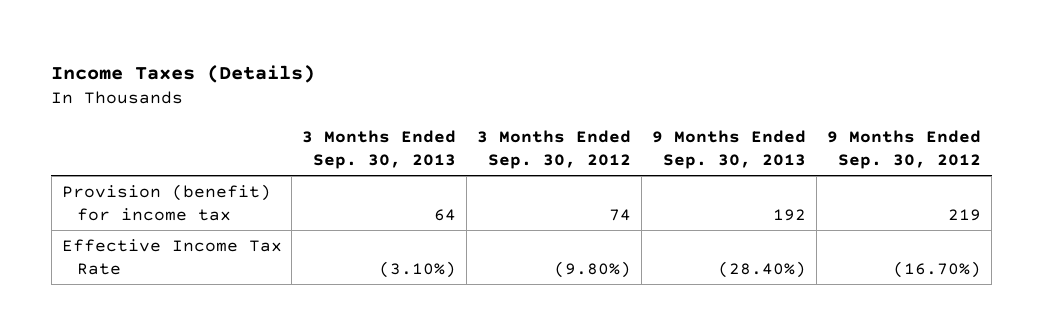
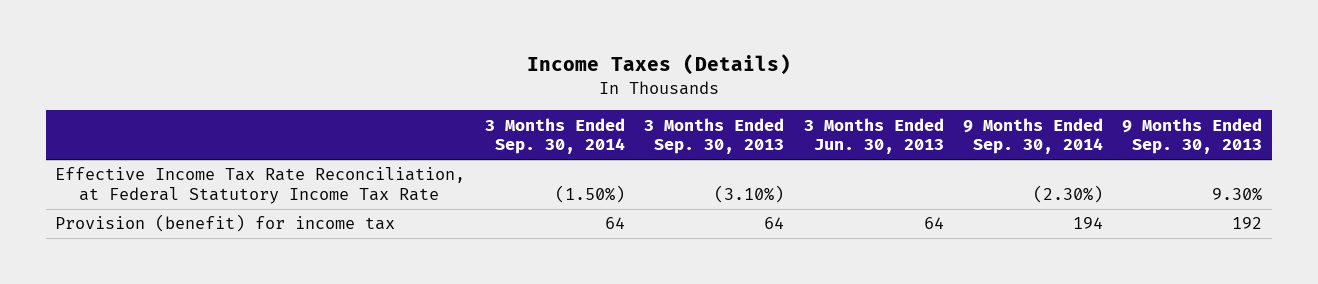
[477,130,632,170] 3 Months Ended Sep. 30, 2012 -> none
[827,130,982,170] 9 Months Ended Sep. 30, 2012 -> none
none -> [484,117,625,155] 3 Months Ended Sep. 30, 2014
none -> [803,117,944,155] 3 Months Ended Jun. 30, 2013
none -> [962,117,1103,155] 9 Months Ended Sep. 30, 2014
none -> [55,167,466,205] Effective Income Tax Rate Reconciliation, at Federal Statutory Income Tax Rate
[61,238,282,275] Effective Income Tax Rate -> none

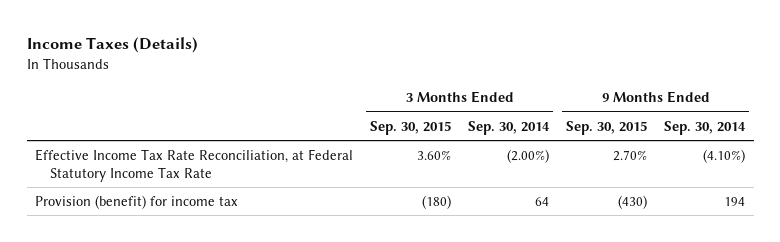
[644,117,785,155] 3 Months Ended Sep. 30, 2013 -> none
[803,117,944,155] 3 Months Ended Jun. 30, 2013 -> none
[1122,117,1263,155] 9 Months Ended Sep. 30, 2013 -> none
none -> [370,120,452,135] Sep. 30, 2015
none -> [566,120,648,135] Sep. 30, 2015
[554,185,625,204] (1.50%) -> [507,148,550,163] (2.00%)
[1032,185,1103,204] (2.30%) -> [703,148,746,163] (4.10%)

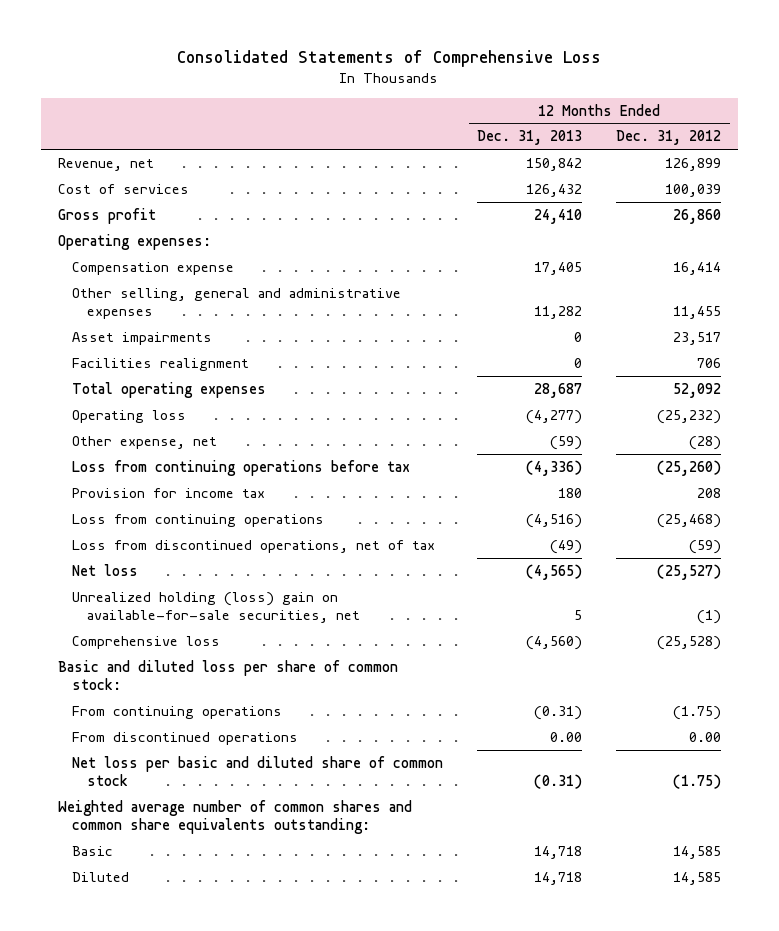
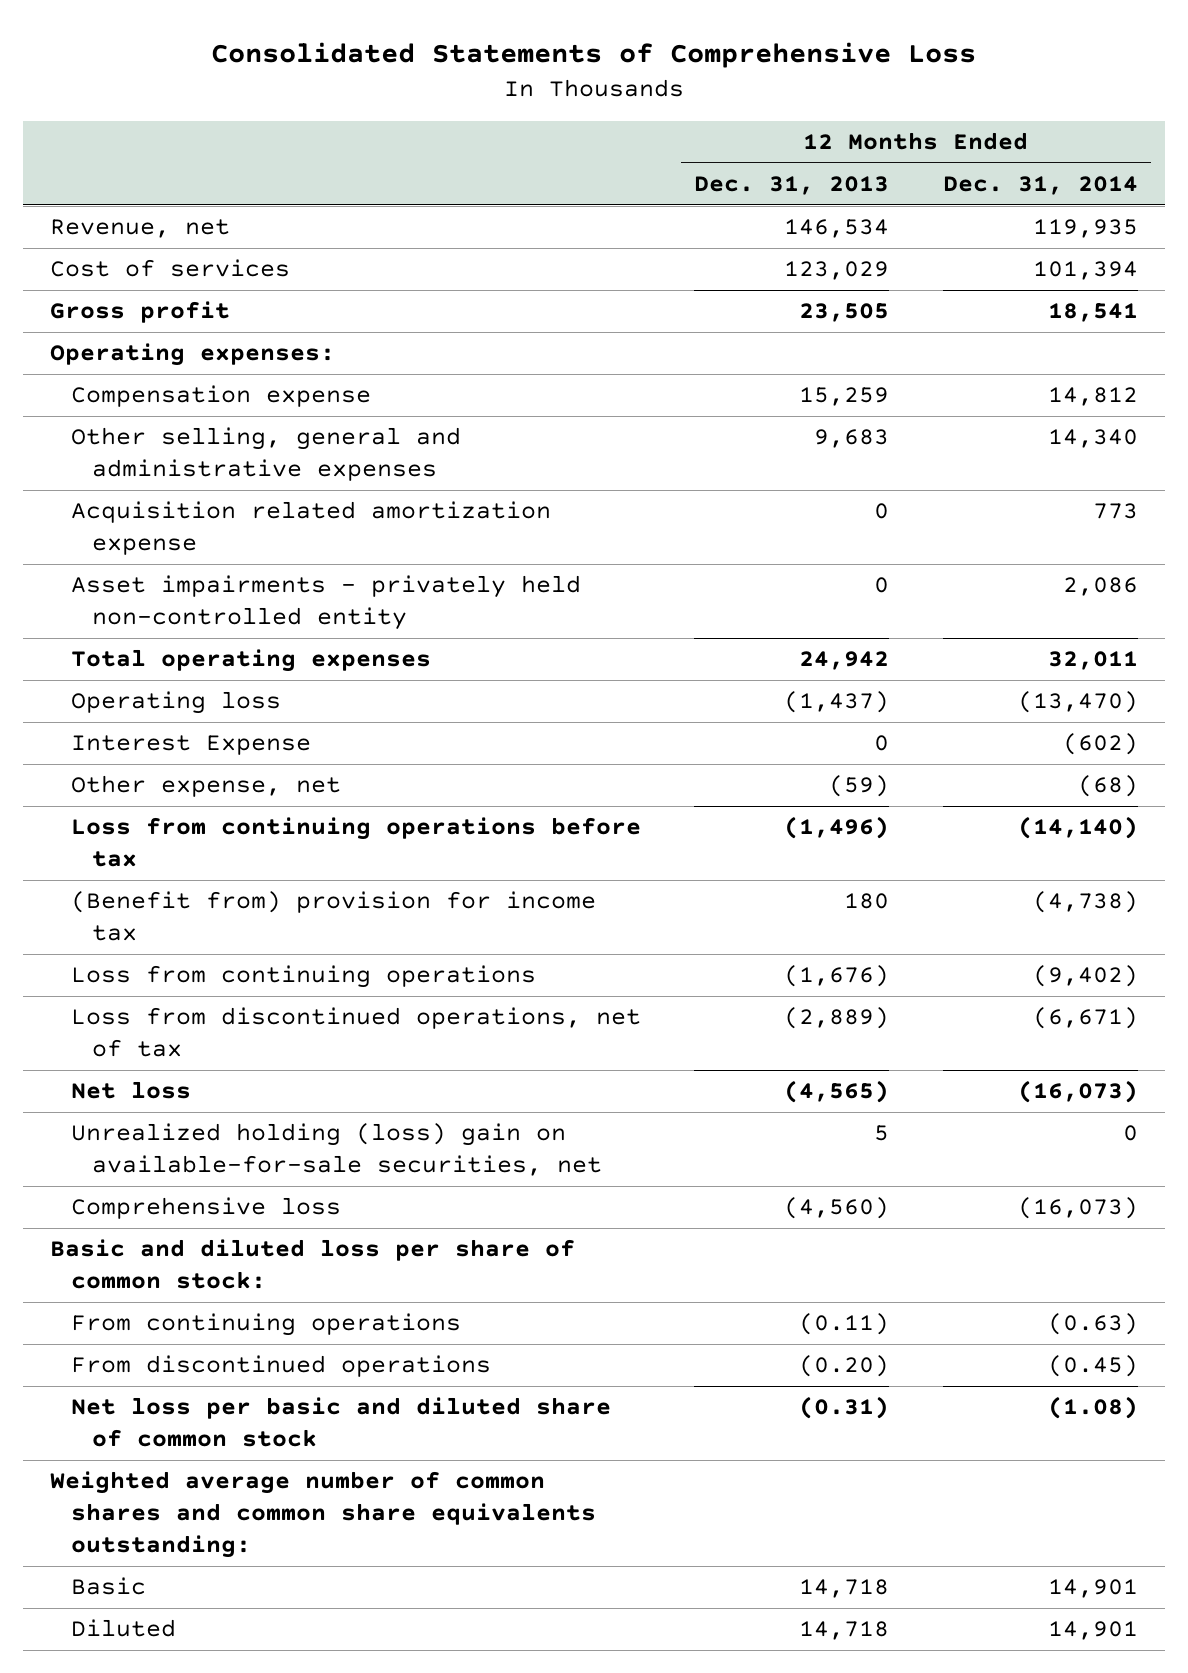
[616,130,722,146] Dec. 31, 2012 -> none
none -> [942,176,1138,196] Dec. 31, 2014
[526,157,583,171] 150,842 -> [784,219,890,239] 146,534
[526,183,583,197] 126,432 -> [784,261,890,281] 123,029
[534,208,583,224] 24,410 -> [799,303,890,323] 23,505
[72,357,250,371] Facilities realignment -> none
[534,261,583,275] 17,405 -> [799,387,890,407] 15,259
[534,306,583,320] 11,282 -> [814,429,890,449] 9,683
none -> [70,501,551,556] Acquisition related amortization expense
[72,331,213,345] Asset impairments -> [70,575,581,631] Asset impairments - privately held non-controlled entity
[534,382,583,398] 28,687 -> [799,651,890,671] 24,942
[526,409,583,424] (4,277) -> [784,691,890,714] (1,437)
none -> [70,735,311,756] Interest Expense
[526,459,583,476] (4,336) -> [784,816,890,840] (1,496)
[72,487,266,498] Provision for income tax -> [70,891,596,942] (Benefit from) provision for income tax
[526,513,583,528] (4,516) -> [784,965,890,988] (1,676)
[550,539,583,554] (49) -> [784,1007,890,1030] (2,889)
[534,705,583,720] (0.31) -> [799,1313,890,1336] (0.11)
[550,731,583,742] 0.00 -> [799,1355,890,1378] (0.20)

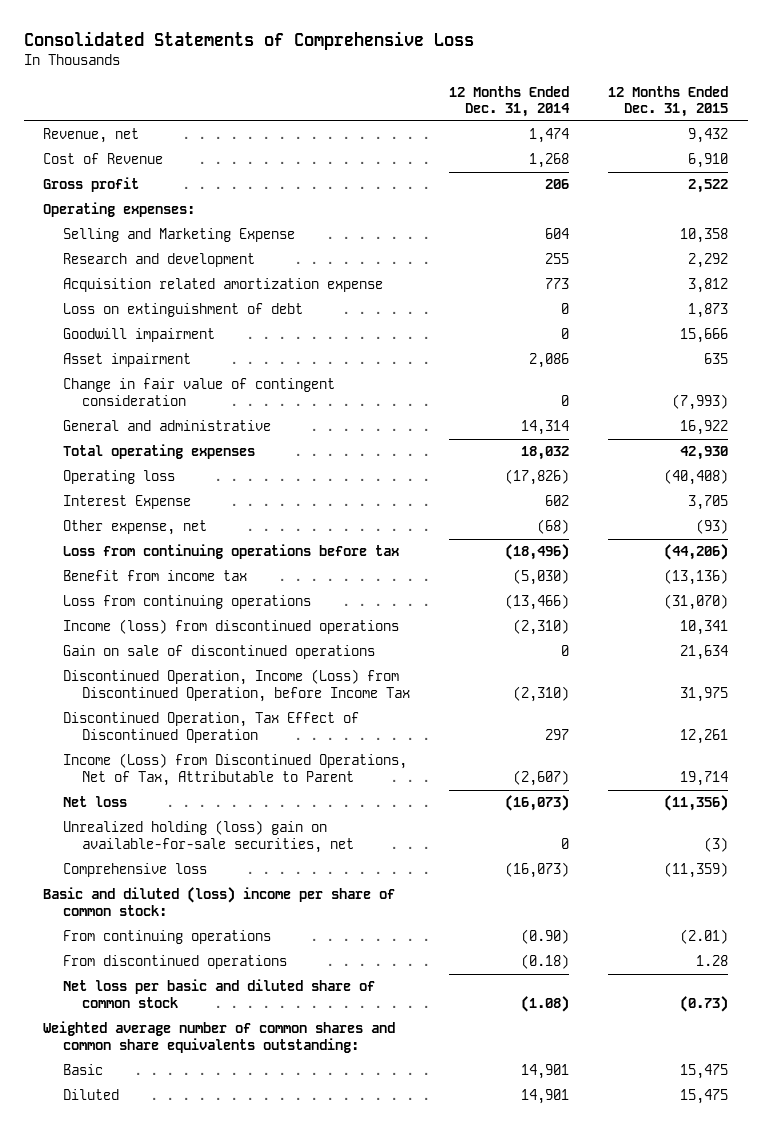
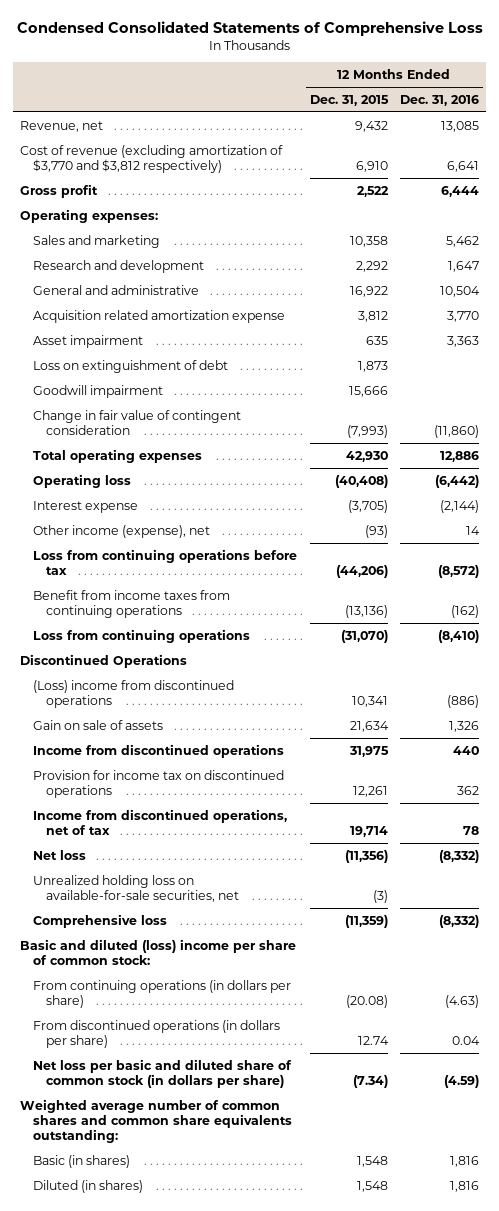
[23,30,474,50] Consolidated Statements of Comprehensive Loss -> [16,20,483,36] Condensed Consolidated Statements of Comprehensive Loss
[449,85,571,118] 12 Months Ended Dec. 31, 2014 -> none
none -> [400,94,480,106] Dec. 31, 2016
[43,153,164,165] Cost of Revenue -> [19,144,283,173] Cost of revenue (excluding amortization of $3,770 and $3,812 respectively)
[62,228,295,243] Selling and Marketing Expense -> [32,234,160,248] Sales and marketing
[62,420,271,432] General and administrative -> [32,284,199,295] General and administrative
[62,353,191,368] Asset impairment -> [32,334,143,348] Asset impairment
[62,495,191,510] Interest Expense -> [32,500,138,513] Interest expense
[688,495,729,511] 3,705 -> [347,499,388,513] (3,705)
[62,520,207,536] Other expense, net -> [32,524,210,538] Other income (expense), net
[62,570,247,582] Benefit from income tax -> [32,589,230,618] Benefit from income taxes from continuing operations
none -> [19,653,187,668] Discontinued Operations
[62,619,399,635] Income (loss) from discontinued operations -> [32,679,234,708] (Loss) income from discontinued operations
[62,645,375,660] Gain on sale of discontinued operations -> [32,719,163,730] Gain on sale of assets
[62,669,411,703] Discontinued Operation, Income (Loss) from Discontinued Operation, before Income Tax -> [32,743,284,758] Income from discontinued operations
[62,712,359,744] Discontinued Operation, Tax Effect of Discontinued Operation -> [32,769,284,798] Provision for income tax on discontinued operations
[62,753,407,787] Income (Loss) from Discontinued Operations, Net of Tax, Attributable to Parent -> [32,808,287,835] Income from discontinued operations, net of tax
[62,820,355,854] Unrealized holding (loss) gain on available-for-sale securities, net -> [32,874,239,902] Unrealized holding loss on available-for-sale securities, net
[62,930,271,945] From continuing operations -> [32,979,291,1008] From continuing operations (in dollars per share)
[680,929,729,945] (2.01) -> [345,994,388,1008] (20.08)
[62,955,287,970] From discontinued operations -> [32,1019,280,1048] From discontinued operations (in dollars per share)
[696,955,729,967] 1.28 -> [357,1035,389,1045] 12.74
[62,979,375,1009] Net loss per basic and diluted share of common stock -> [32,1058,292,1088] Net loss per basic and diluted share of common stock (in dollars per share)
[680,996,729,1013] (0.73) -> [352,1074,388,1088] (7.34)
[62,1064,103,1076] Basic -> [32,1154,130,1168] Basic (in shares)
[680,1064,729,1080] 15,475 -> [356,1155,388,1167] 1,548
[62,1089,119,1101] Diluted -> [32,1179,143,1193] Diluted (in shares)
[680,1089,729,1105] 15,475 -> [356,1180,388,1192] 1,548

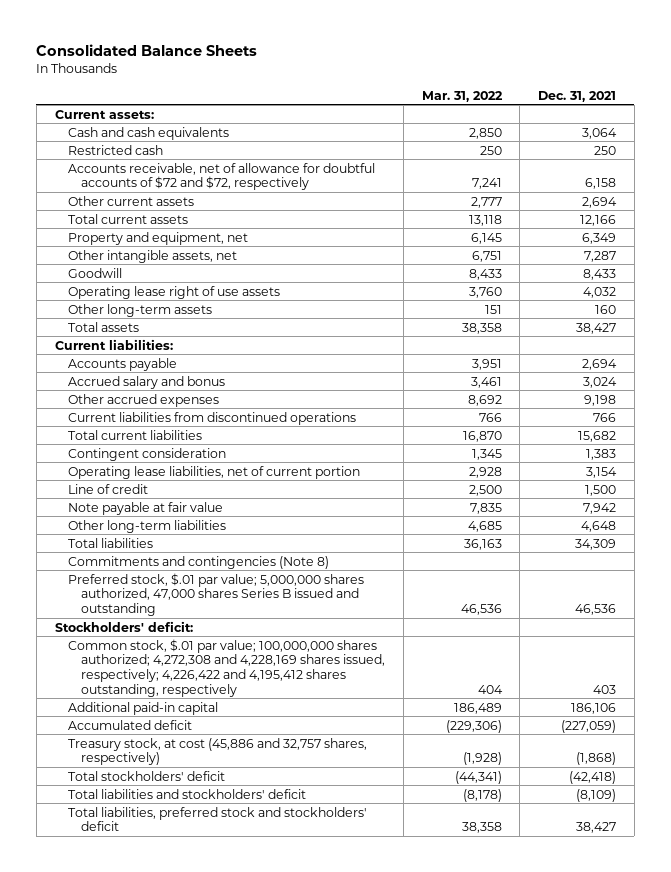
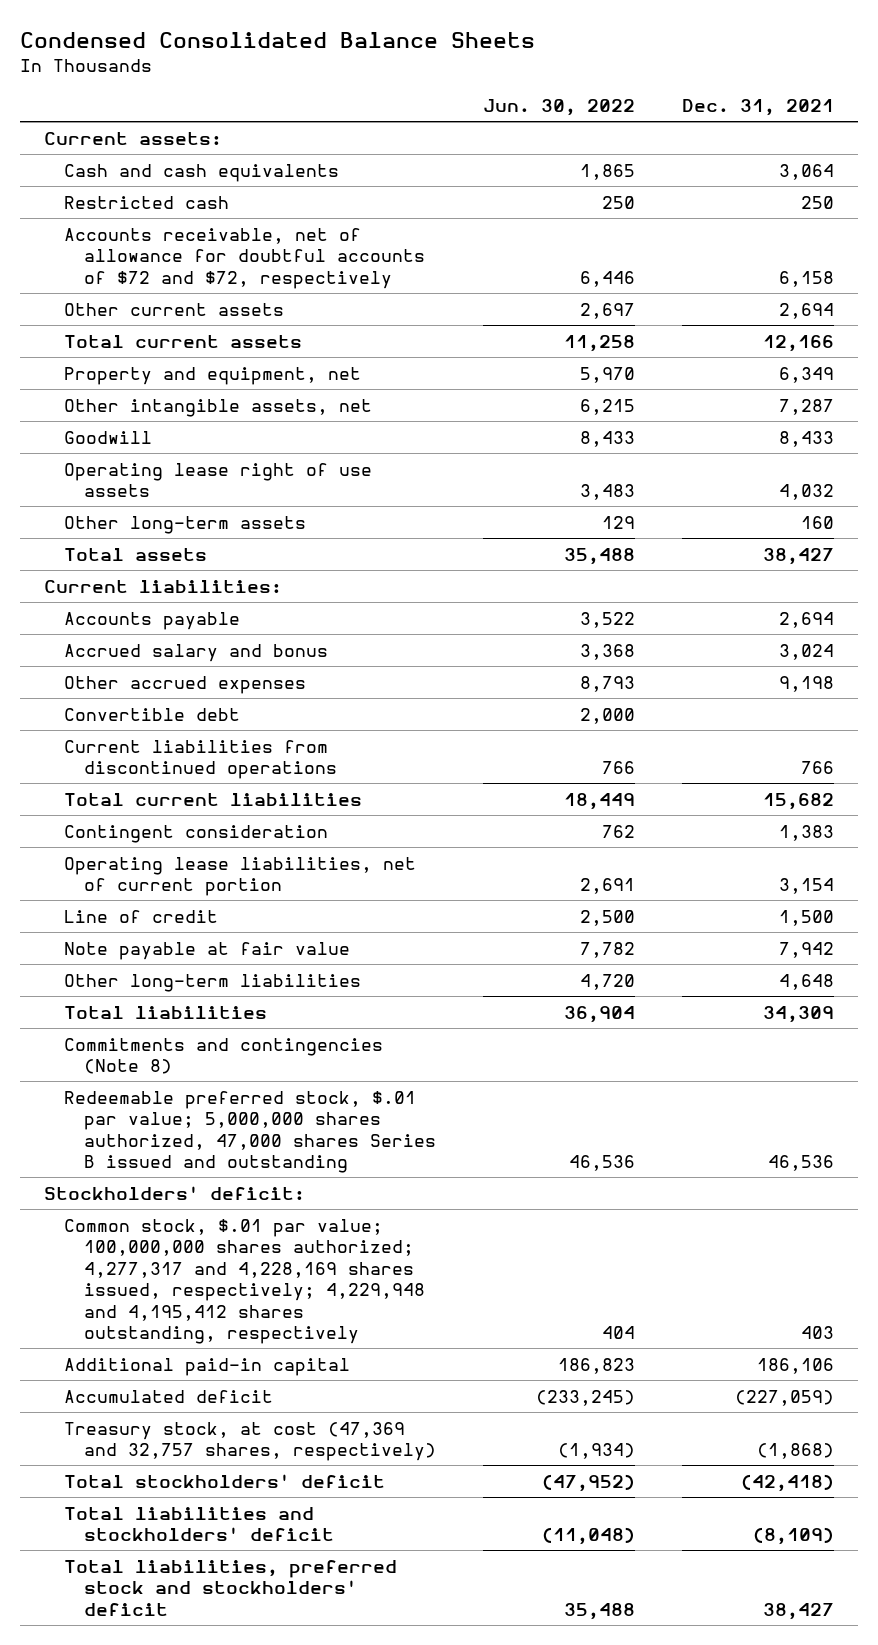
[36,44,258,57] Consolidated Balance Sheets -> [20,31,536,48] Condensed Consolidated Balance Sheets
[421,90,503,102] Mar. 31, 2022 -> none
none -> [482,98,635,116] Jun. 30, 2022
none -> [63,707,240,721] Convertible debt
[67,572,364,616] Preferred stock, $.01 par value; 5,000,000 shares authorized, 47,000 shares Series B issued and outstanding -> [63,1090,436,1174] Redeemable preferred stock, $.01 par value; 5,000,000 shares authorized, 47,000 shares Series B issued and outstanding
[67,638,385,697] Common stock, $.01 par value; 100,000,000 shares authorized; 4,272,308 and 4,228,169 shares issued, respectively; 4,226,422 and 4,195,412 shares outstanding, respectively -> [63,1218,425,1344] Common stock, $.01 par value; 100,000,000 shares authorized; 4,277,317 and 4,228,169 shares issued, respectively; 4,229,948 and 4,195,412 shares outstanding, respectively
[67,737,367,766] Treasury stock, at cost (45,886 and 32,757 shares, respectively) -> [63,1421,436,1462] Treasury stock, at cost (47,369 and 32,757 shares, respectively)

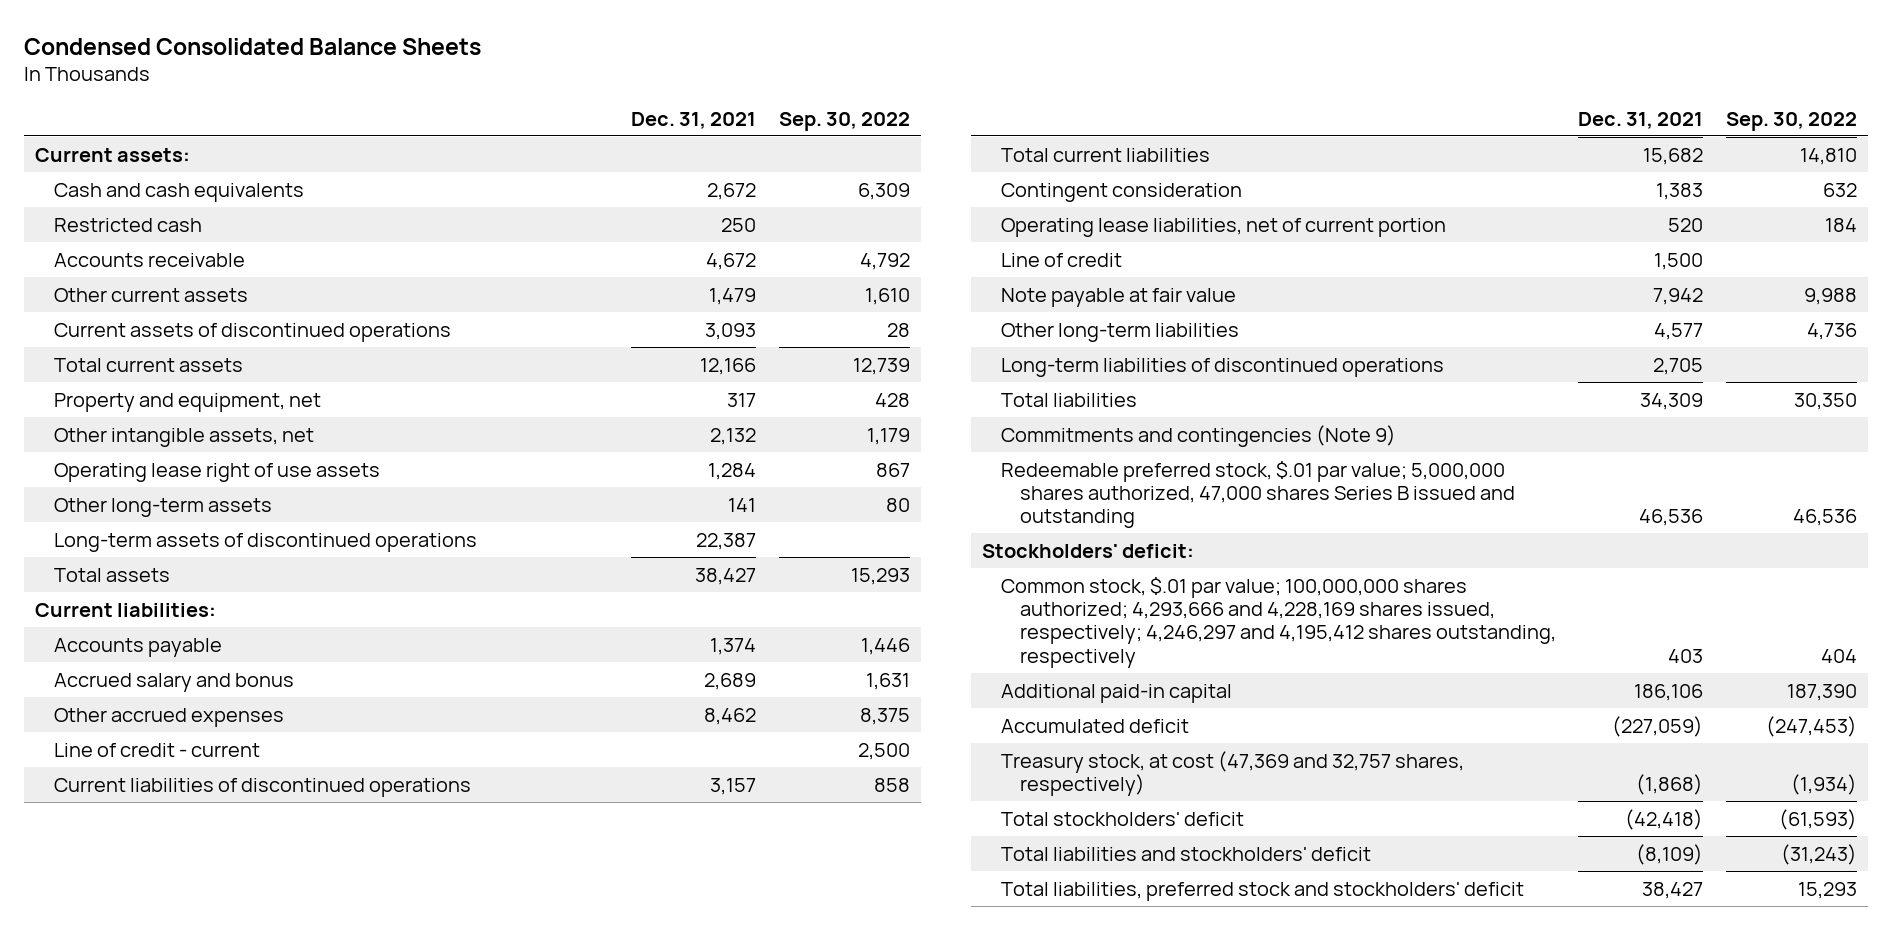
[482,98,635,116] Jun. 30, 2022 -> none
none -> [779,111,911,131] Sep. 30, 2022
[779,163,835,180] 3,064 -> [707,182,757,200] 2,672
[63,227,425,289] Accounts receivable, net of allowance for doubtful accounts of $72 and $72, respectively -> [53,252,245,267] Accounts receivable
[779,270,835,287] 6,158 -> [706,252,757,270] 4,672
[779,302,835,319] 2,694 -> [709,287,757,305] 1,479
none -> [53,322,451,342] Current assets of discontinued operations
[63,430,152,444] Goodwill -> none
[779,366,835,383] 6,349 -> [727,392,757,407] 317
[779,398,835,415] 7,287 -> [710,427,757,445] 2,132
[779,484,835,501] 4,032 -> [708,462,757,480] 1,284
[801,515,835,529] 160 -> [728,497,757,512] 141
none -> [53,532,477,552] Long-term assets of discontinued operations
[63,707,240,721] Convertible debt -> none
[779,611,835,628] 2,694 -> [710,637,757,655] 1,374
[779,643,835,660] 3,024 -> [704,672,757,690] 2,689
[779,675,835,692] 9,198 -> [704,707,757,725] 8,462
none -> [53,742,260,757] Line of credit - current
[63,739,337,780] Current liabilities from discontinued operations -> [53,777,471,797] Current liabilities of discontinued operations
[801,761,835,775] 766 -> [710,777,757,795] 3,157
[779,878,835,895] 3,154 -> [1668,217,1704,232] 520
[779,973,835,990] 4,648 -> [1654,322,1704,340] 4,577
none -> [1000,357,1444,377] Long-term liabilities of discontinued operations
[63,1037,383,1075] Commitments and contingencies (Note 8) -> [1000,424,1396,447] Commitments and contingencies (Note 9)
[63,1218,425,1344] Common stock, $.01 par value; 100,000,000 shares authorized; 4,277,317 and 4,228,169 shares issued, respectively; 4,229,948 and 4,195,412 shares outstanding, respectively -> [1000,576,1556,668] Common stock, $.01 par value; 100,000,000 shares authorized; 4,293,666 and 4,228,169 shares issued, respectively; 4,246,297 and 4,195,412 shares outstanding, respectively

